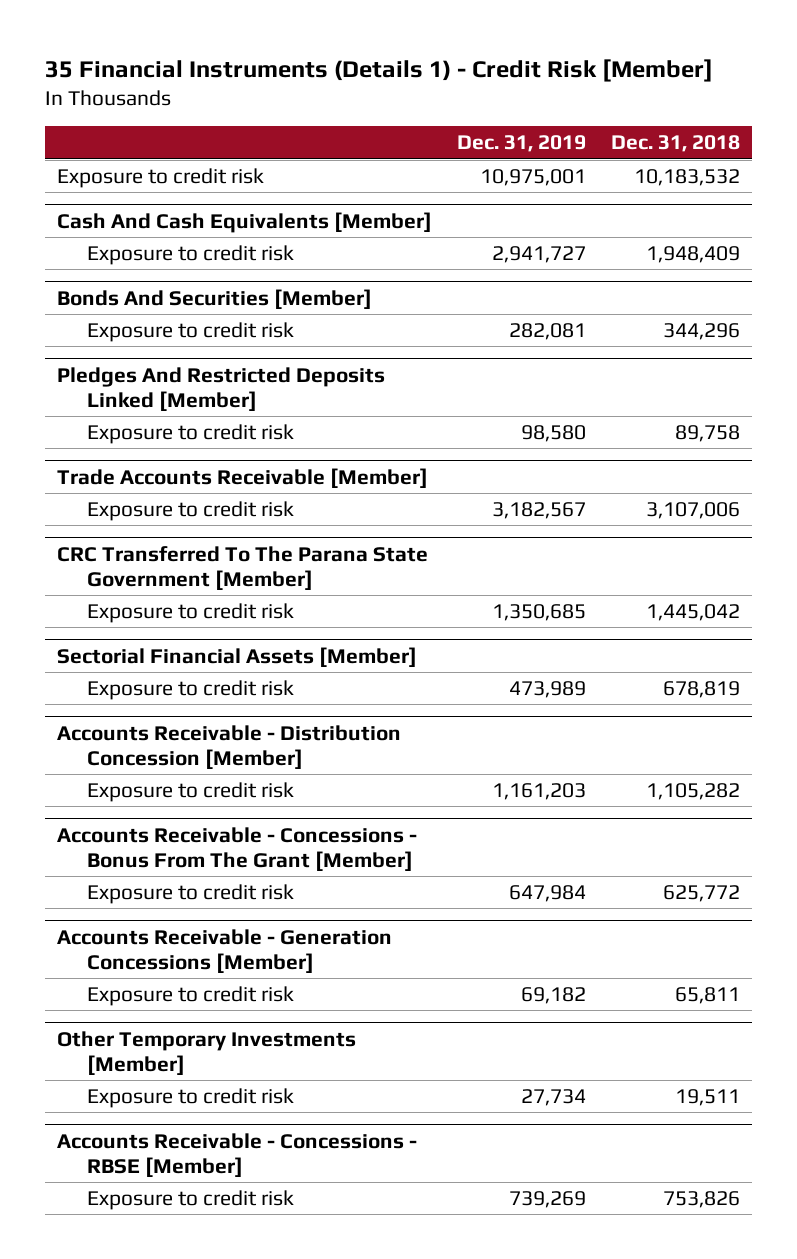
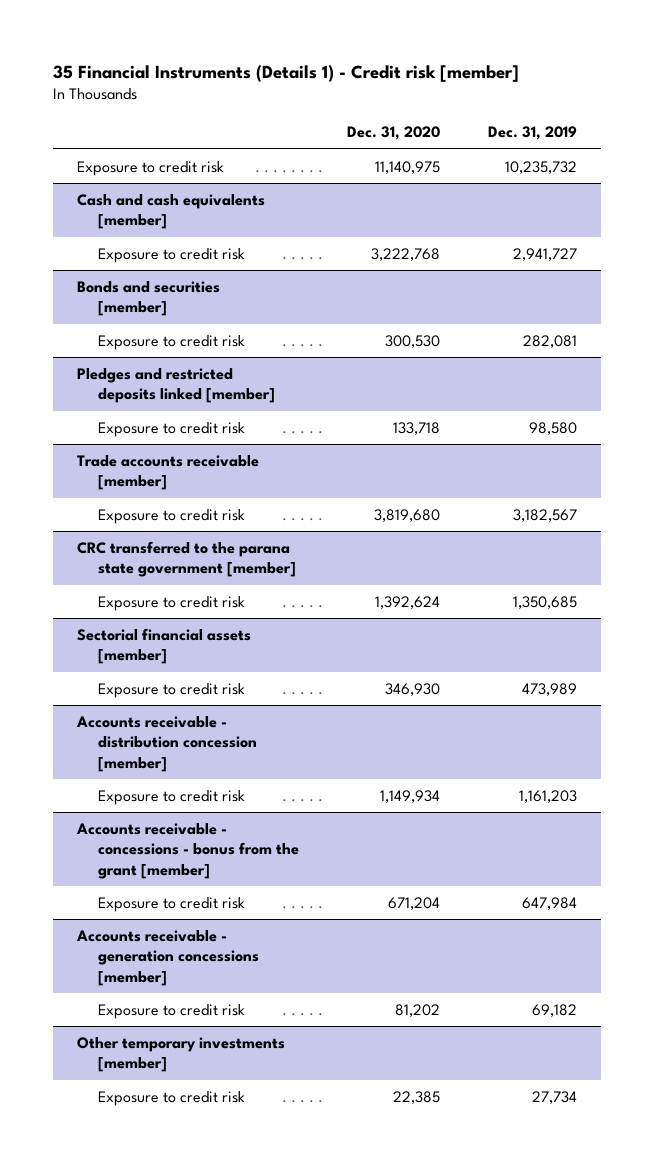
[45,59,714,83] 35 Financial Instruments (Details 1) - Credit Risk [Member] -> [53,64,520,82] 35 Financial Instruments (Details 1) - Credit risk [member]
[610,135,740,153] Dec. 31, 2018 -> none
none -> [347,126,441,141] Dec. 31, 2020
[480,168,587,186] 10,975,001 -> [504,160,577,174] 10,235,732
[57,211,433,233] Cash And Cash Equivalents [Member] -> [77,193,266,230] Cash and cash equivalents [member]
[57,288,373,309] Bonds And Securities [Member] -> [77,280,221,317] Bonds and securities [member]
[57,366,386,411] Pledges And Restricted Deposits Linked [Member] -> [77,367,276,404] Pledges and restricted deposits linked [member]
[57,467,429,488] Trade Accounts Receivable [Member] -> [77,454,260,491] Trade accounts receivable [member]
[57,545,429,590] CRC Transferred To The Parana State Government [Member] -> [77,540,297,578] CRC transferred to the parana state government [member]
[57,646,418,667] Sectorial Financial Assets [Member] -> [77,627,252,665] Sectorial financial assets [member]
[57,724,402,769] Accounts Receivable - Distribution Concession [Member] -> [76,715,258,772] Accounts receivable - distribution concession [member]
[57,826,418,871] Accounts Receivable - Concessions - Bonus From The Grant [Member] -> [76,822,300,879] Accounts receivable - concessions - bonus from the grant [member]
[57,928,393,973] Accounts Receivable - Generation Concessions [Member] -> [76,929,260,986] Accounts receivable - generation concessions [member]
[57,1030,357,1075] Other Temporary Investments [Member] -> [77,1036,286,1073] Other temporary investments [member]
[57,1132,418,1177] Accounts Receivable - Concessions - RBSE [Member] -> none
[87,1189,295,1210] Exposure to credit risk -> none

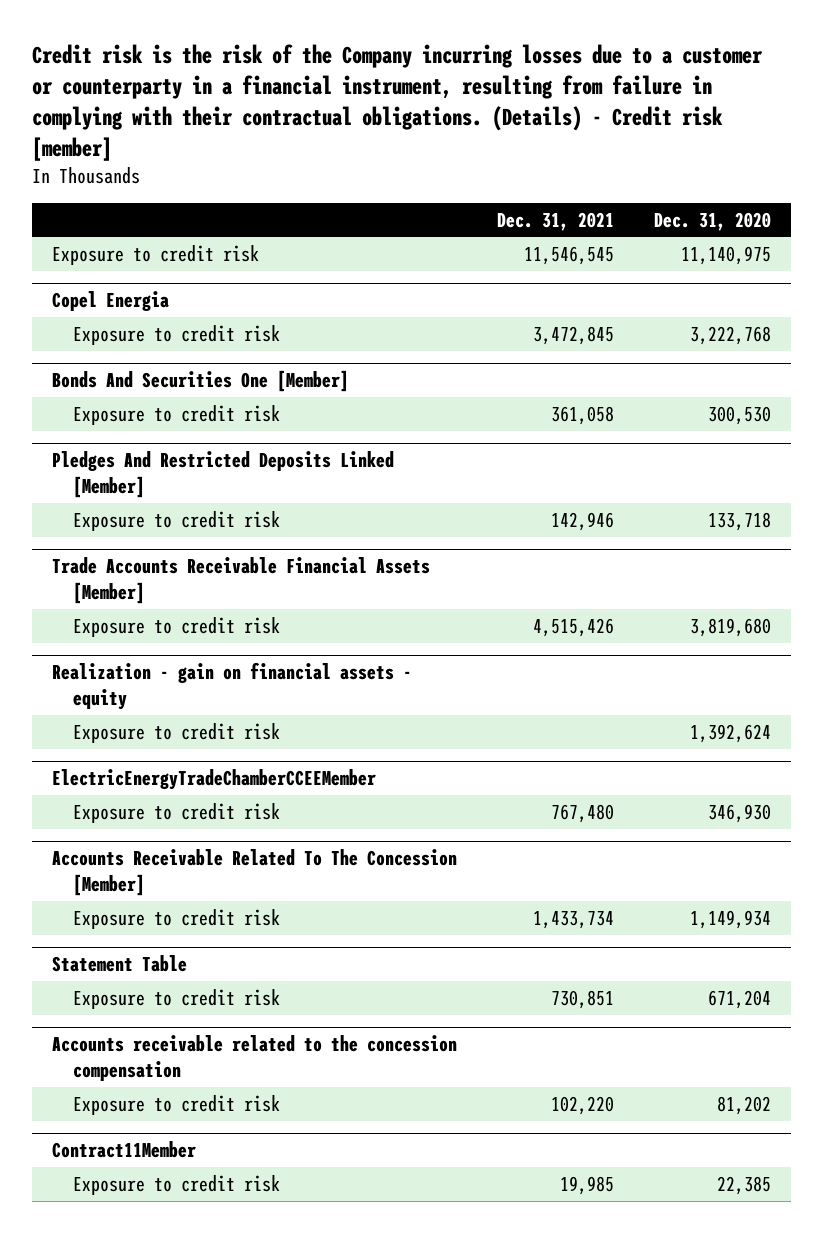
[53,64,520,82] 35 Financial Instruments (Details 1) - Credit risk [member] -> [31,43,763,161] Credit risk is the risk of the Company incurring losses due to a customer or counterparty in a financial instrument, resulting from failure in complying with their contractual obligations. (Details) - Credit risk [member]
[487,126,577,141] Dec. 31, 2019 -> none
none -> [496,211,614,231] Dec. 31, 2021
[77,193,266,230] Cash and cash equivalents [member] -> [51,291,169,312] Copel Energia
[77,280,221,317] Bonds and securities [member] -> [51,370,349,393] Bonds And Securities One [Member]
[77,367,276,404] Pledges and restricted deposits linked [member] -> [51,451,394,498] Pledges And Restricted Deposits Linked [Member]
[77,454,260,491] Trade accounts receivable [member] -> [51,557,430,604] Trade Accounts Receivable Financial Assets [Member]
[77,540,297,578] CRC transferred to the parana state government [member] -> [51,662,412,710] Realization - gain on financial assets - equity
[77,627,252,665] Sectorial financial assets [member] -> [51,769,376,791] ElectricEnergyTradeChamberCCEEMember
[76,715,258,772] Accounts receivable - distribution concession [member] -> [51,849,457,896] Accounts Receivable Related To The Concession [Member]
[76,822,300,879] Accounts receivable - concessions - bonus from the grant [member] -> [51,955,187,973] Statement Table
[76,929,260,986] Accounts receivable - generation concessions [member] -> [51,1035,457,1081] Accounts receivable related to the concession compensation
[77,1036,286,1073] Other temporary investments [member] -> [51,1141,196,1159] Contract11Member

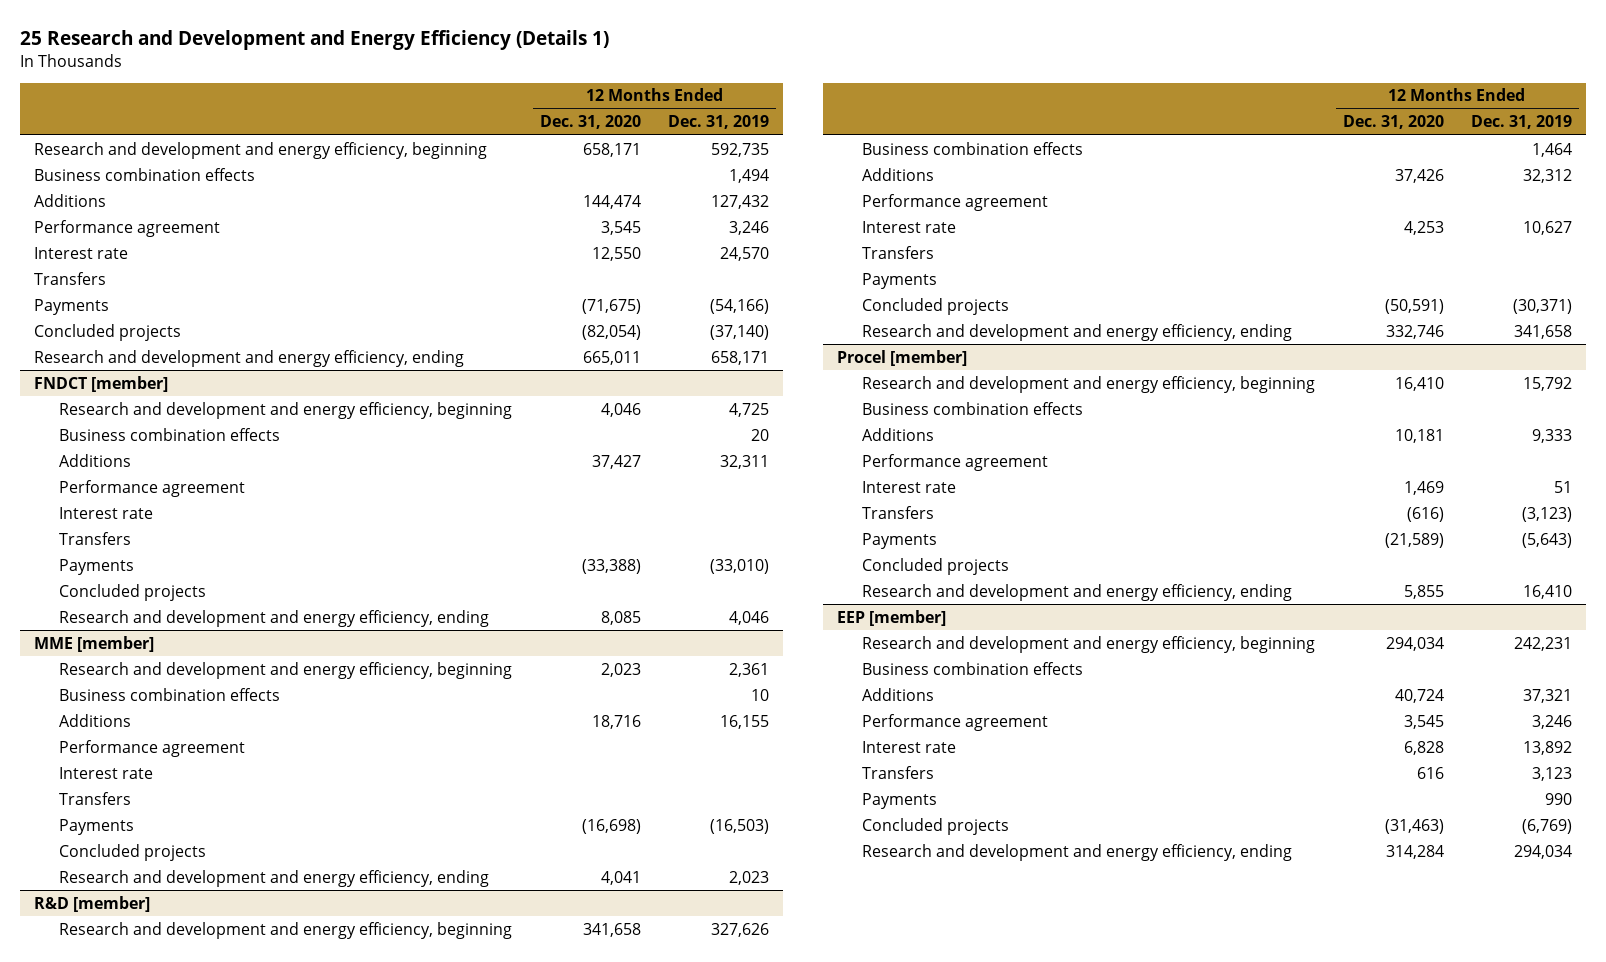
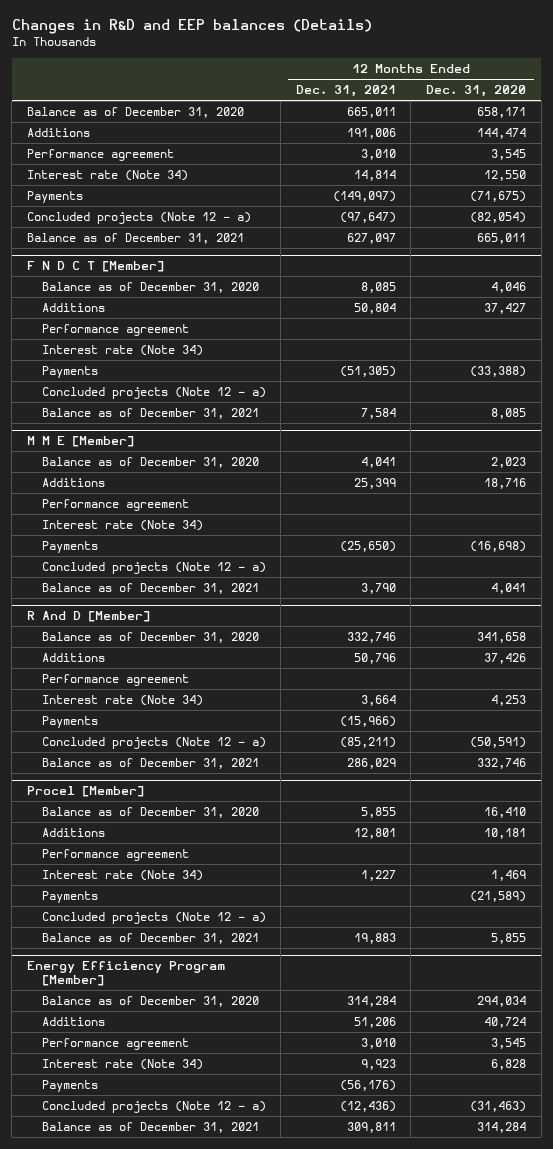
[20,29,610,50] 25 Research and Development and Energy Efficiency (Details 1) -> [11,19,372,35] Changes in R&D and EEP balances (Details)
[668,115,770,130] Dec. 31, 2019 -> none
none -> [295,85,396,98] Dec. 31, 2021
[33,167,255,181] Business combination effects -> none
[33,141,487,159] Research and development and energy efficiency, beginning -> [27,107,245,119] Balance as of December 31, 2020
[33,271,106,285] Transfers -> none
[33,246,128,259] Interest rate -> [27,170,189,182] Interest rate (Note 34)
[59,427,281,441] Business combination effects -> none
[33,323,181,341] Concluded projects -> [27,212,252,225] Concluded projects (Note 12 - a)
[33,349,464,367] Research and development and energy efficiency, ending -> [27,233,245,245] Balance as of December 31, 2021
[33,375,168,392] FNDCT [member] -> [27,261,165,273] F N D C T [Member]
[59,401,513,419] Research and development and energy efficiency, beginning -> [41,282,259,294] Balance as of December 31, 2020
[59,531,132,545] Transfers -> none
[59,506,154,519] Interest rate -> [41,345,203,357] Interest rate (Note 34)
[59,687,281,701] Business combination effects -> none
[59,583,207,601] Concluded projects -> [41,387,266,400] Concluded projects (Note 12 - a)
[59,609,490,627] Research and development and energy efficiency, ending -> [41,408,259,420] Balance as of December 31, 2021
[33,635,154,652] MME [member] -> [27,436,135,448] M M E [Member]
[59,661,513,679] Research and development and energy efficiency, beginning -> [41,457,259,469] Balance as of December 31, 2020
[59,791,132,805] Transfers -> none
[59,766,154,779] Interest rate -> [41,520,203,532] Interest rate (Note 34)
[862,141,1084,155] Business combination effects -> none
[59,843,207,861] Concluded projects -> [41,562,266,575] Concluded projects (Note 12 - a)
[59,869,490,887] Research and development and energy efficiency, ending -> [41,583,259,595] Balance as of December 31, 2021
[33,895,150,912] R&D [member] -> [27,611,151,623] R And D [Member]
[59,921,513,939] Research and development and energy efficiency, beginning -> [41,632,259,644] Balance as of December 31, 2020
[862,245,935,259] Transfers -> none
[862,220,957,233] Interest rate -> [41,695,203,707] Interest rate (Note 34)
[862,401,1084,415] Business combination effects -> none
[862,297,1010,315] Concluded projects -> [41,737,266,750] Concluded projects (Note 12 - a)
[862,323,1293,341] Research and development and energy efficiency, ending -> [41,758,259,770] Balance as of December 31, 2021
[836,349,967,366] Procel [member] -> [27,786,145,798] Procel [Member]
[862,375,1316,393] Research and development and energy efficiency, beginning -> [41,807,259,819] Balance as of December 31, 2020
[862,505,935,519] Transfers -> none
[862,480,957,493] Interest rate -> [41,870,203,882] Interest rate (Note 34)
[862,661,1084,675] Business combination effects -> none
[862,557,1010,575] Concluded projects -> [41,912,266,925] Concluded projects (Note 12 - a)
[862,583,1293,601] Research and development and energy efficiency, ending -> [41,933,259,945] Balance as of December 31, 2021
[836,609,946,626] EEP [member] -> [27,961,226,987] Energy Efficiency Program [Member]
[862,635,1316,653] Research and development and energy efficiency, beginning -> [41,996,259,1008] Balance as of December 31, 2020
[862,765,935,779] Transfers -> none
[862,740,957,753] Interest rate -> [41,1059,203,1071] Interest rate (Note 34)
[862,817,1010,835] Concluded projects -> [41,1101,266,1114] Concluded projects (Note 12 - a)
[862,843,1293,861] Research and development and energy efficiency, ending -> [41,1122,259,1134] Balance as of December 31, 2021

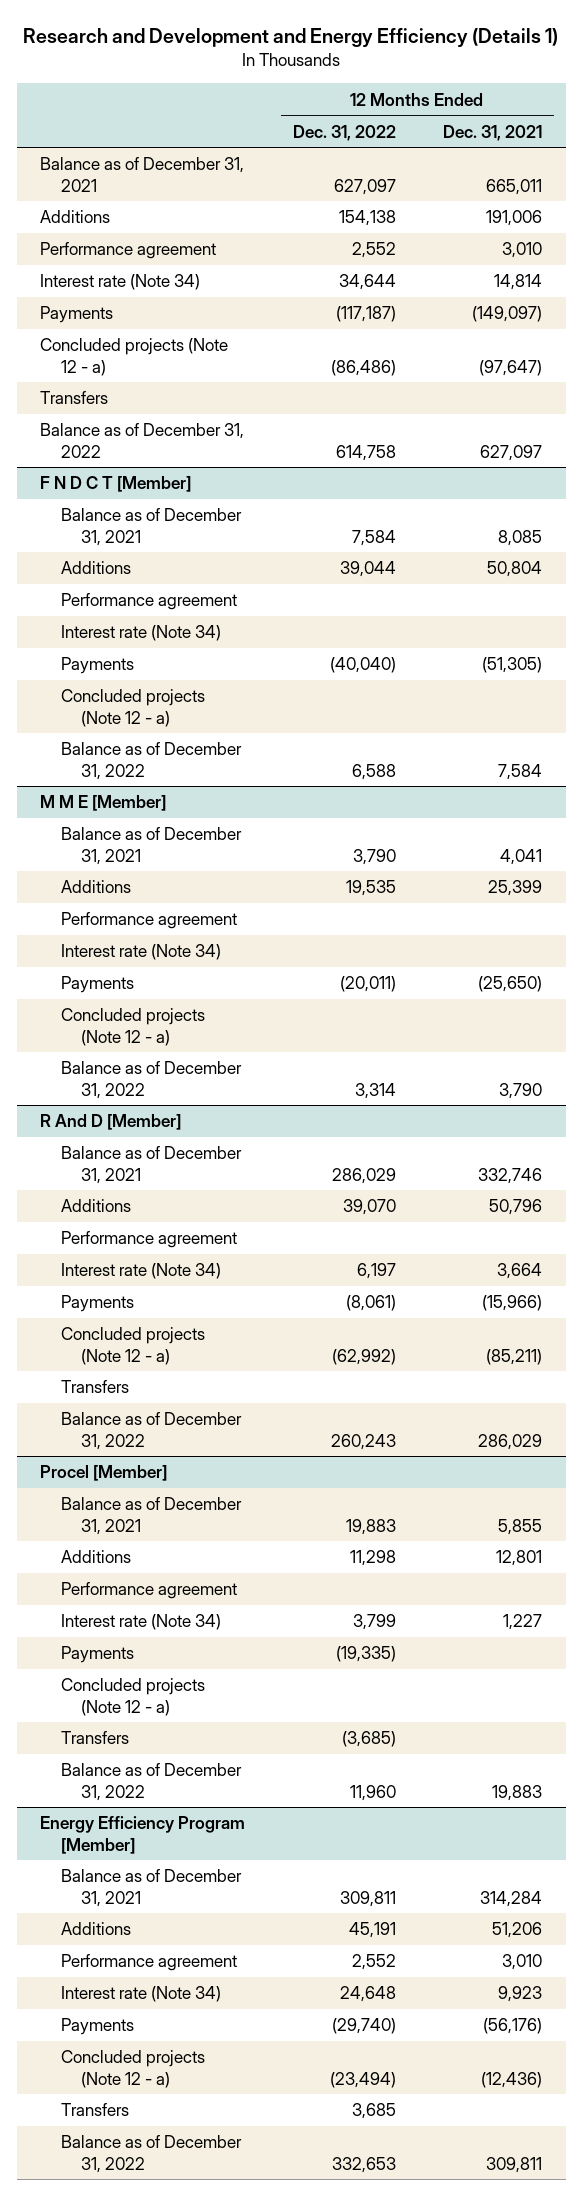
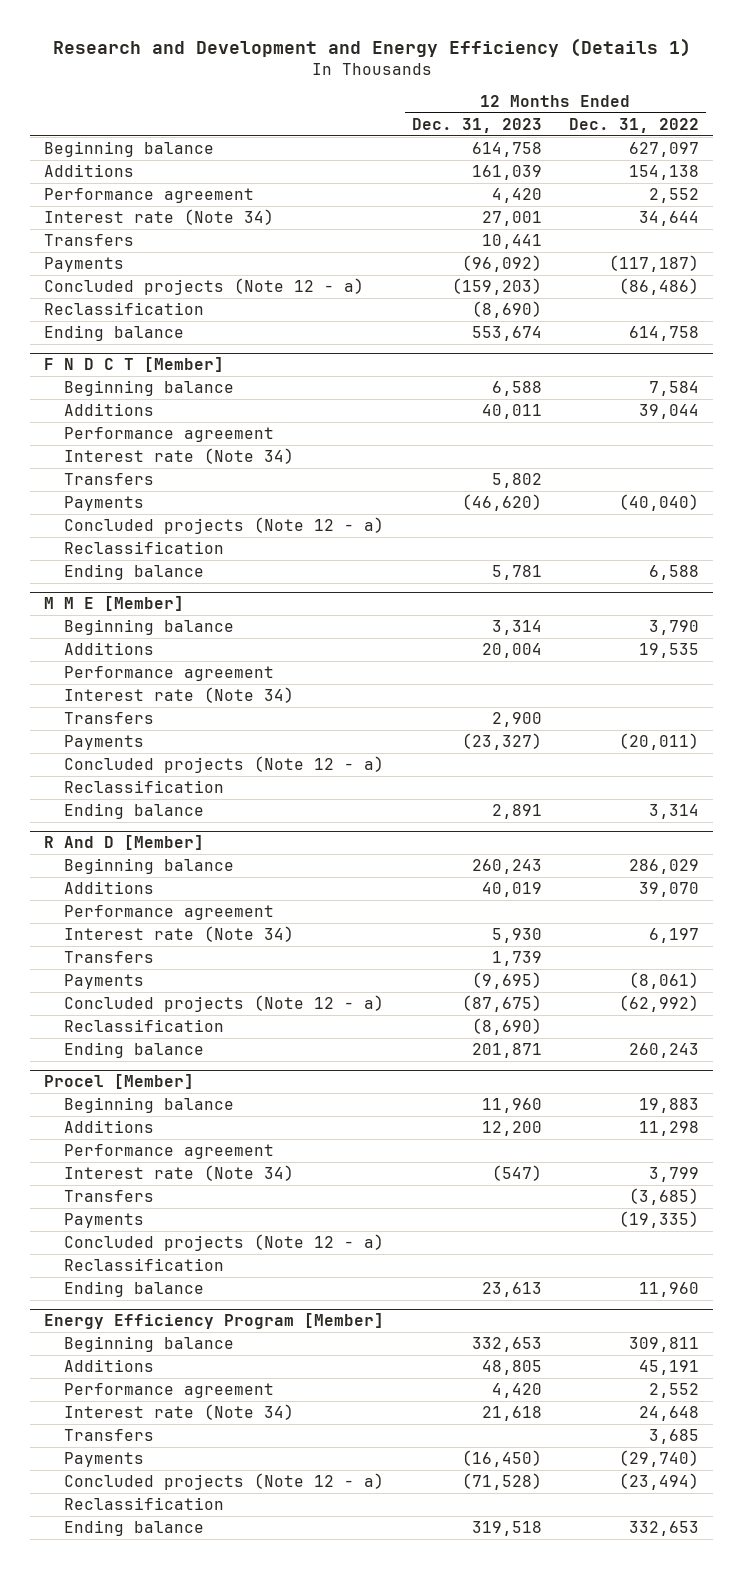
[443,124,543,141] Dec. 31, 2021 -> none
none -> [411,117,542,133] Dec. 31, 2023
[40,157,245,192] Balance as of December 31, 2021 -> [44,141,215,158] Beginning balance
[40,391,109,405] Transfers -> [44,234,135,247] Transfers
none -> [44,302,205,316] Reclassification
[40,423,245,458] Balance as of December 31, 2022 -> [44,325,185,342] Ending balance
[60,508,242,546] Balance as of December 31, 2021 -> [63,380,234,397] Beginning balance
none -> [63,473,154,486] Transfers
none -> [63,541,224,555] Reclassification
[60,742,242,780] Balance as of December 31, 2022 -> [63,564,204,581] Ending balance
[60,827,242,865] Balance as of December 31, 2021 -> [63,619,234,636] Beginning balance
none -> [63,712,154,725] Transfers
none -> [63,780,224,794] Reclassification
[60,1061,242,1099] Balance as of December 31, 2022 -> [63,803,204,820] Ending balance
[60,1146,242,1184] Balance as of December 31, 2021 -> [63,858,234,875] Beginning balance
[60,1380,129,1394] Transfers -> [63,951,154,964] Transfers
none -> [63,1019,224,1033] Reclassification
[60,1412,242,1450] Balance as of December 31, 2022 -> [63,1042,204,1059] Ending balance
[60,1497,242,1535] Balance as of December 31, 2021 -> [63,1097,234,1114] Beginning balance
[60,1731,129,1745] Transfers -> [63,1190,154,1203] Transfers
none -> [63,1258,224,1272] Reclassification
[60,1763,242,1801] Balance as of December 31, 2022 -> [63,1281,204,1298] Ending balance
[60,1869,242,1907] Balance as of December 31, 2021 -> [63,1336,234,1353] Beginning balance
[60,2103,129,2117] Transfers -> [63,1429,154,1442] Transfers
none -> [63,1497,224,1511] Reclassification
[60,2135,242,2173] Balance as of December 31, 2022 -> [63,1520,204,1537] Ending balance

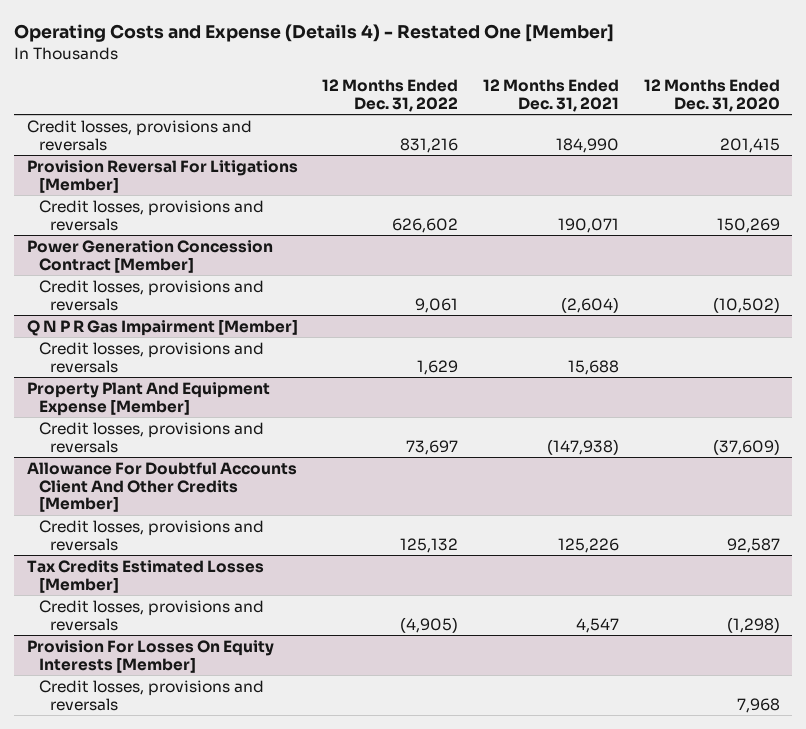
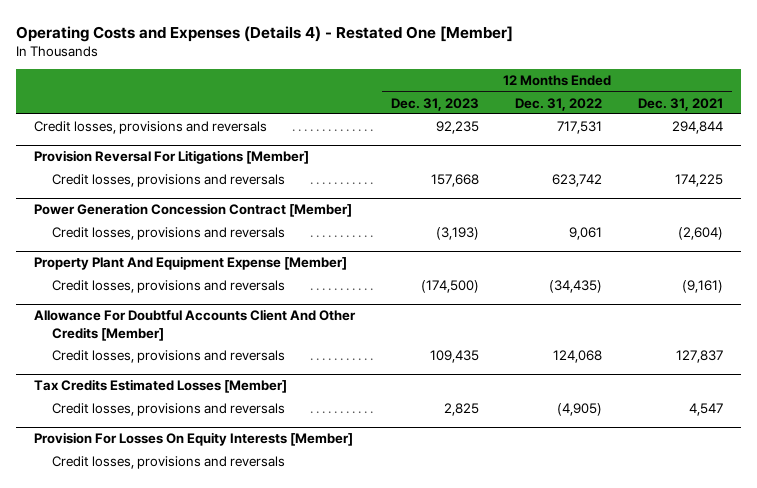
[14,24,615,43] Operating Costs and Expense (Details 4) - Restated One [Member] -> [16,25,514,42] Operating Costs and Expenses (Details 4) - Restated One [Member]
[643,79,780,112] 12 Months Ended Dec. 31, 2020 -> none
none -> [391,97,480,111] Dec. 31, 2023
[400,137,459,153] 831,216 -> [556,120,602,134] 717,531
[556,137,620,153] 184,990 -> [671,120,723,134] 294,844
[392,217,459,233] 626,602 -> [551,173,602,187] 623,742
[558,217,620,233] 190,071 -> [674,173,723,187] 174,225
[26,318,298,336] Q N P R Gas Impairment [Member] -> none
[38,341,264,373] Credit losses, provisions and reversals -> none
[406,439,459,455] 73,697 -> [548,279,602,293] (34,435)
[547,438,620,455] (147,938) -> [681,279,723,293] (9,161)
[400,537,459,553] 125,132 -> [552,349,602,363] 124,068
[558,537,620,553] 125,226 -> [675,349,723,363] 127,837

